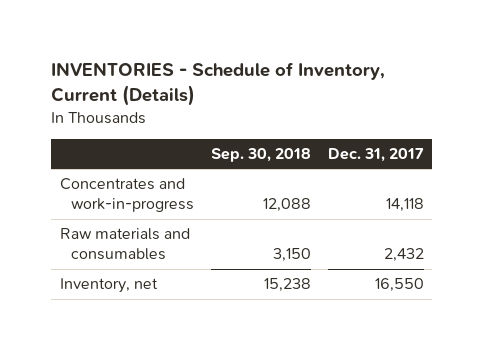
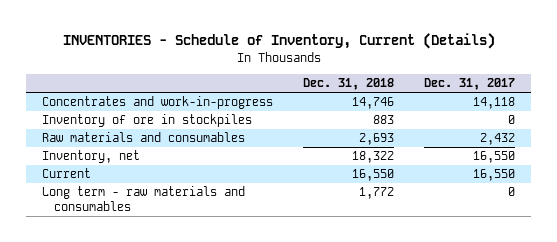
[211,147,312,162] Sep. 30, 2018 -> none
none -> [303,78,395,91] Dec. 31, 2018
none -> [41,114,252,128] Inventory of ore in stockpiles
none -> [41,168,91,179] Current
none -> [41,186,245,211] Long term - raw materials and consumables

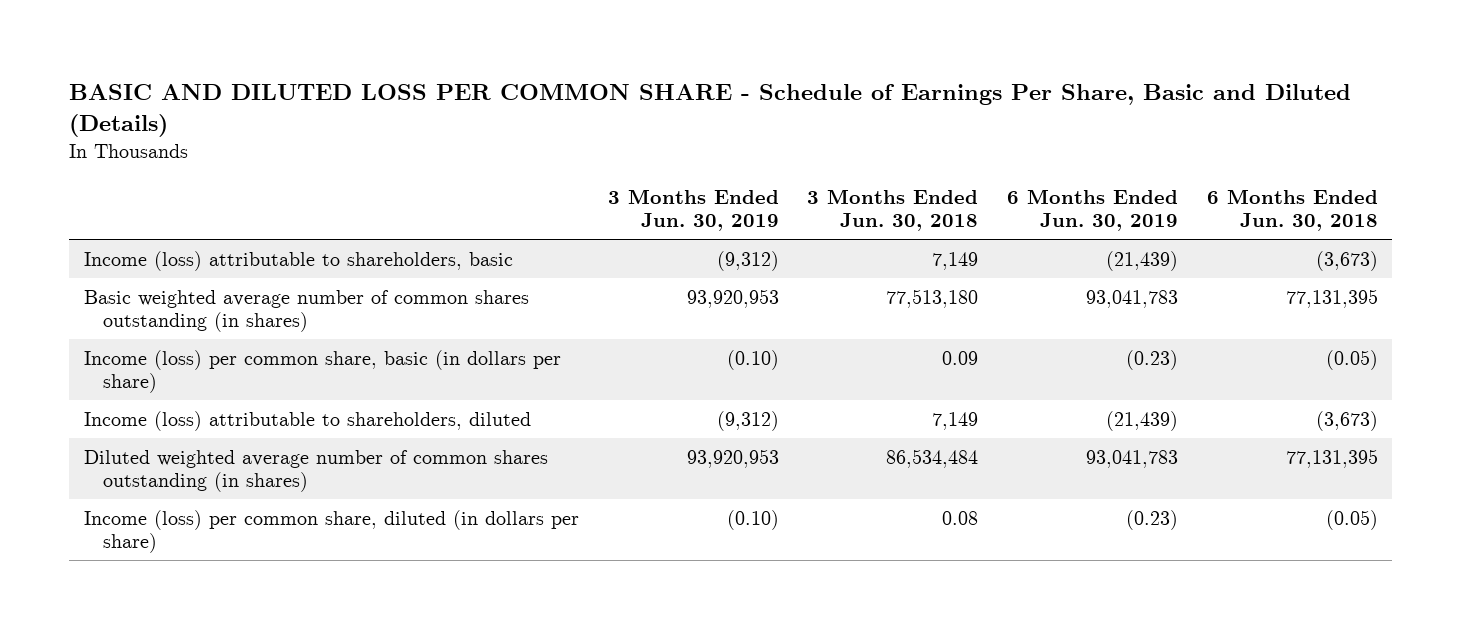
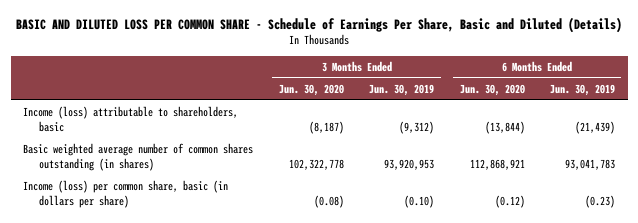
[807,189,979,232] 3 Months Ended Jun. 30, 2018 -> none
[1206,189,1378,232] 6 Months Ended Jun. 30, 2018 -> none
none -> [278,83,344,96] Jun. 30, 2020
none -> [459,83,525,96] Jun. 30, 2020
[83,411,531,432] Income (loss) attributable to shareholders, diluted -> none
[83,450,548,492] Diluted weighted average number of common shares outstanding (in shares) -> none
[83,510,579,553] Income (loss) per common share, diluted (in dollars per share) -> none

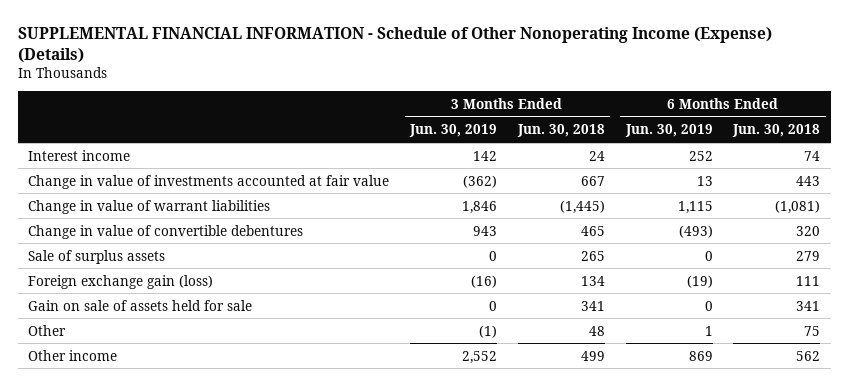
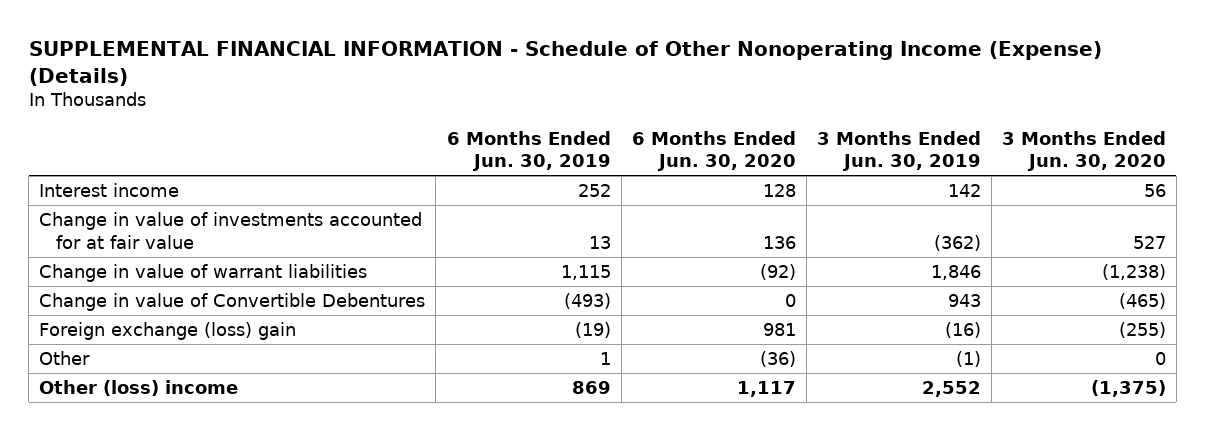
[516,124,605,138] Jun. 30, 2018 -> none
[732,124,821,138] Jun. 30, 2018 -> none
none -> [631,130,796,171] 6 Months Ended Jun. 30, 2020
none -> [1001,130,1166,171] 3 Months Ended Jun. 30, 2020
[28,174,390,189] Change in value of investments accounted at fair value -> [39,212,423,249] Change in value of investments accounted for at fair value
[28,249,166,264] Sale of surplus assets -> none
[28,299,253,311] Gain on sale of assets held for sale -> none
[28,224,304,239] Change in value of convertible debentures -> [39,293,426,312] Change in value of Convertible Debentures
[28,274,214,289] Foreign exchange gain (loss) -> [39,322,297,341] Foreign exchange (loss) gain
[28,349,118,361] Other income -> [39,380,239,397] Other (loss) income

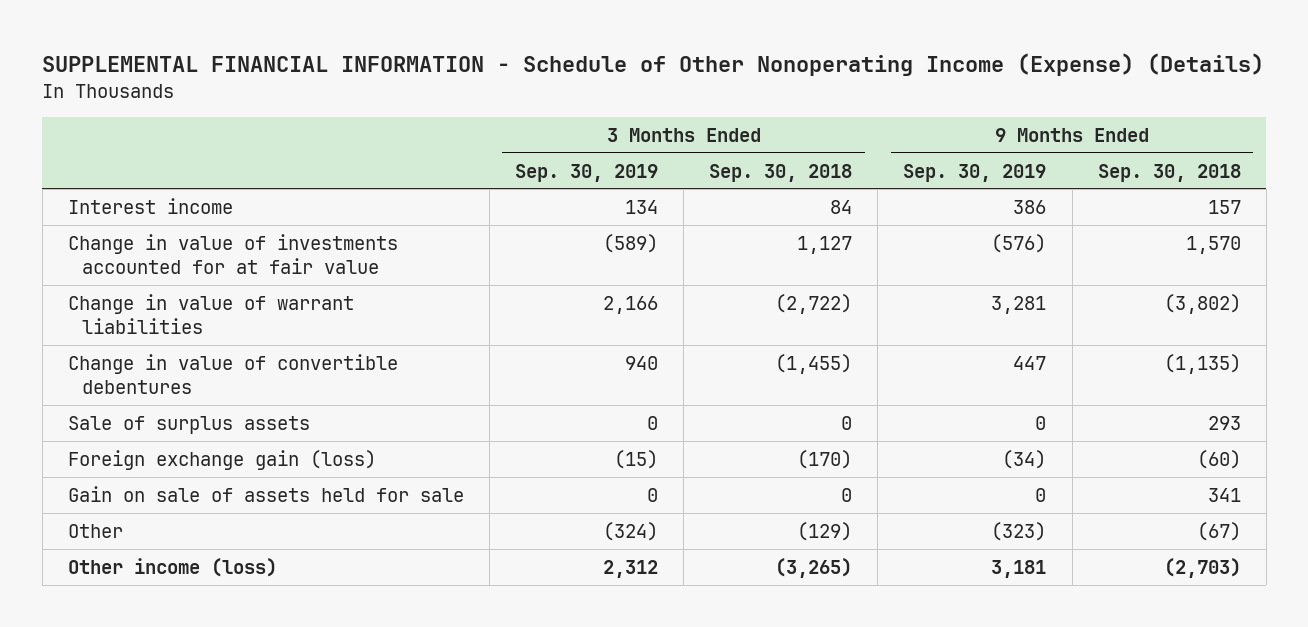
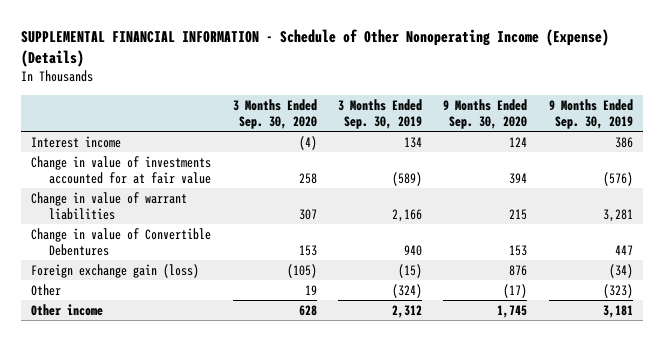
[709,163,853,182] Sep. 30, 2018 -> none
[1097,163,1241,182] Sep. 30, 2018 -> none
none -> [232,99,317,129] 3 Months Ended Sep. 30, 2020
none -> [443,99,528,129] 9 Months Ended Sep. 30, 2020
[67,415,310,434] Sale of surplus assets -> none
[67,353,398,395] Change in value of convertible debentures -> [31,228,212,256] Change in value of Convertible Debentures
[67,485,464,502] Gain on sale of assets held for sale -> none
[67,557,277,577] Other income (loss) -> [31,304,104,317] Other income

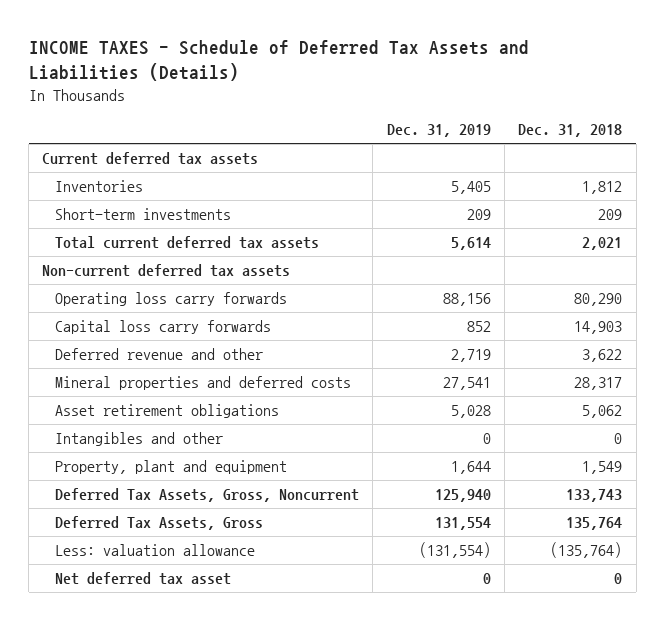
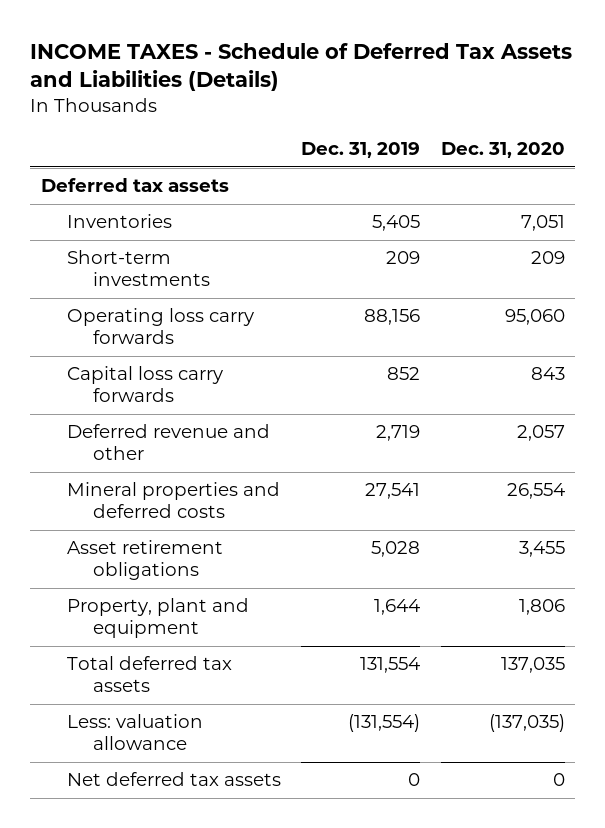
[518,124,623,138] Dec. 31, 2018 -> none
none -> [440,141,565,158] Dec. 31, 2020
[42,151,259,165] Current deferred tax assets -> [40,178,229,193] Deferred tax assets
[54,235,319,249] Total current deferred tax assets -> none
[42,263,291,277] Non-current deferred tax assets -> none
[54,431,223,446] Intangibles and other -> none
[54,487,359,502] Deferred Tax Assets, Gross, Noncurrent -> none
[54,515,263,530] Deferred Tax Assets, Gross -> [66,656,232,692] Total deferred tax assets
[54,571,231,585] Net deferred tax asset -> [66,772,281,787] Net deferred tax assets

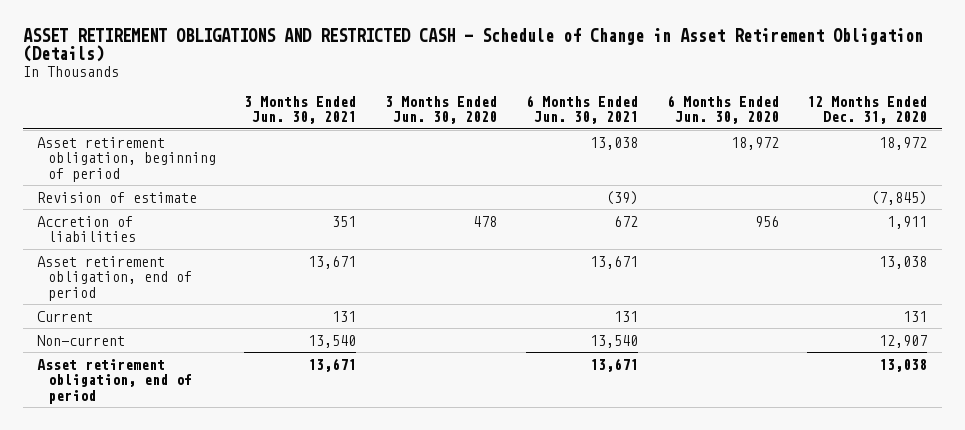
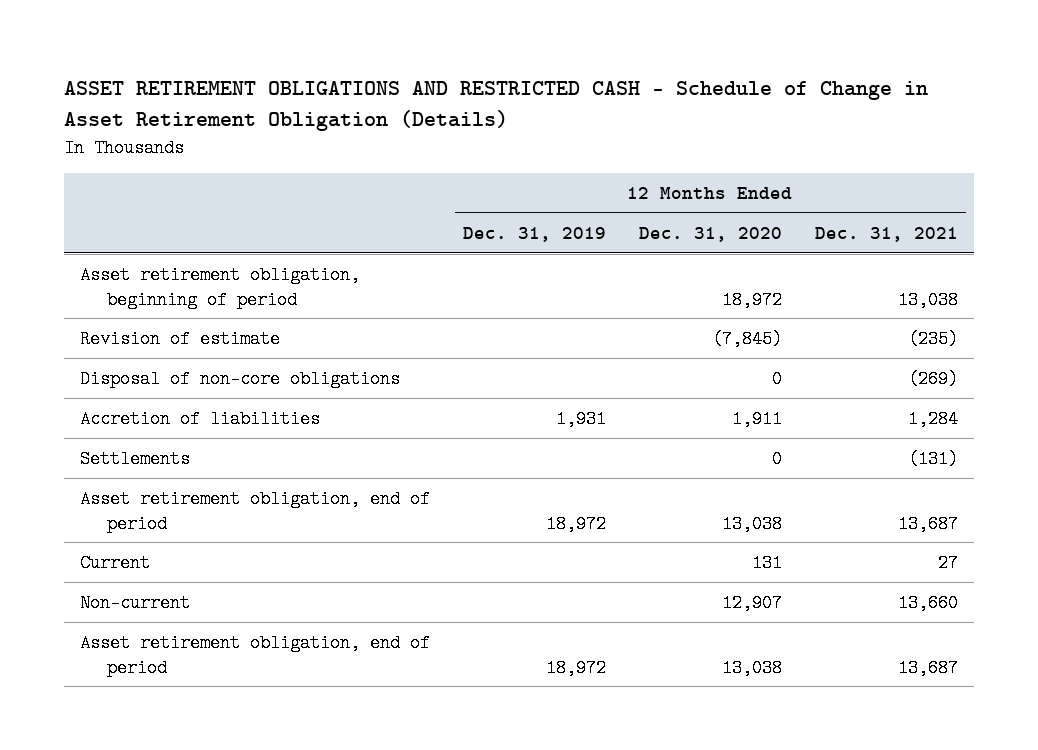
[244,95,357,125] 3 Months Ended Jun. 30, 2021 -> none
[385,95,498,125] 3 Months Ended Jun. 30, 2020 -> none
[525,94,638,125] 6 Months Ended Jun. 30, 2021 -> none
[666,94,779,125] 6 Months Ended Jun. 30, 2020 -> none
none -> [463,226,607,242] Dec. 31, 2019
none -> [814,226,958,242] Dec. 31, 2021
none -> [80,369,401,388] Disposal of non-core obligations
none -> [80,449,191,468] Settlements

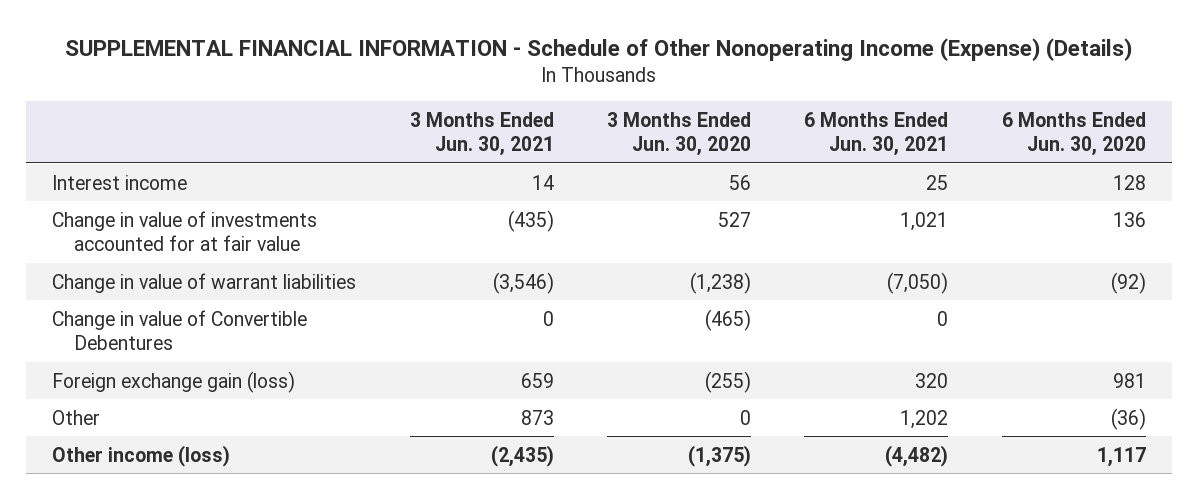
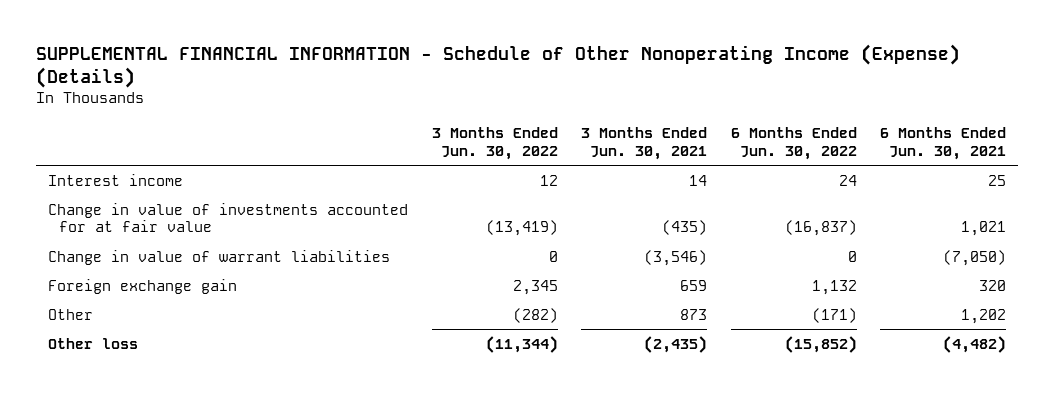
[607,111,752,157] 3 Months Ended Jun. 30, 2020 -> none
[1001,111,1146,157] 6 Months Ended Jun. 30, 2020 -> none
none -> [431,127,558,160] 3 Months Ended Jun. 30, 2022
none -> [730,127,857,160] 6 Months Ended Jun. 30, 2022
[52,309,308,350] Change in value of Convertible Debentures -> none
[52,370,296,393] Foreign exchange gain (loss) -> [48,278,238,294] Foreign exchange gain
[52,444,231,467] Other income (loss) -> [48,337,139,349] Other loss

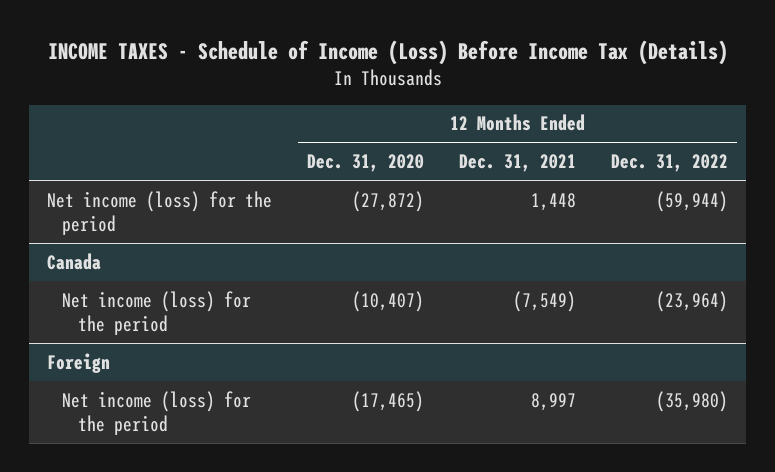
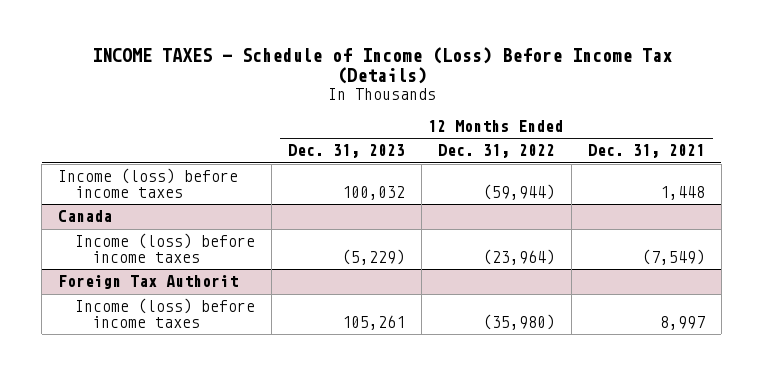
[306,154,424,173] Dec. 31, 2020 -> none
none -> [287,144,405,159] Dec. 31, 2023
[46,190,272,236] Net income (loss) for the period -> [58,168,239,198] Income (loss) before income taxes
[62,290,252,336] Net income (loss) for the period -> [74,233,255,263] Income (loss) before income taxes
[46,352,110,373] Foreign -> [58,275,239,290] Foreign Tax Authorit
[62,390,252,436] Net income (loss) for the period -> [74,298,255,328] Income (loss) before income taxes

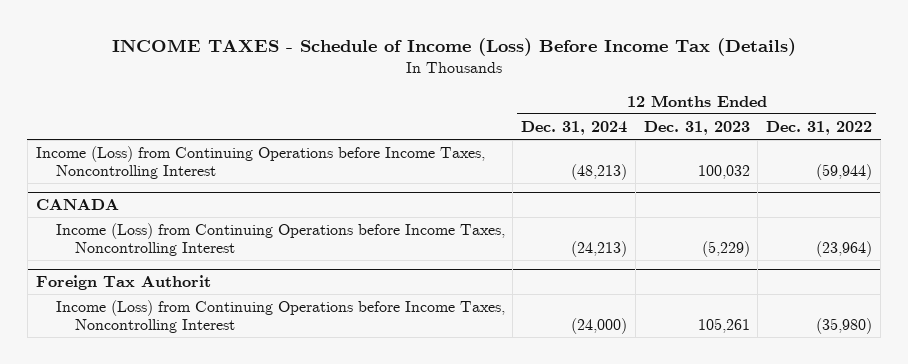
[587,144,705,159] Dec. 31, 2021 -> none
none -> [521,120,628,135] Dec. 31, 2024
[58,168,239,198] Income (loss) before income taxes -> [35,146,485,180] Income (Loss) from Continuing Operations before Income Taxes, Noncontrolling Interest
[58,210,113,223] Canada -> [35,199,119,211] CANADA
[74,233,255,263] Income (loss) before income taxes -> [55,223,505,257] Income (Loss) from Continuing Operations before Income Taxes, Noncontrolling Interest
[74,298,255,328] Income (loss) before income taxes -> [55,300,505,334] Income (Loss) from Continuing Operations before Income Taxes, Noncontrolling Interest

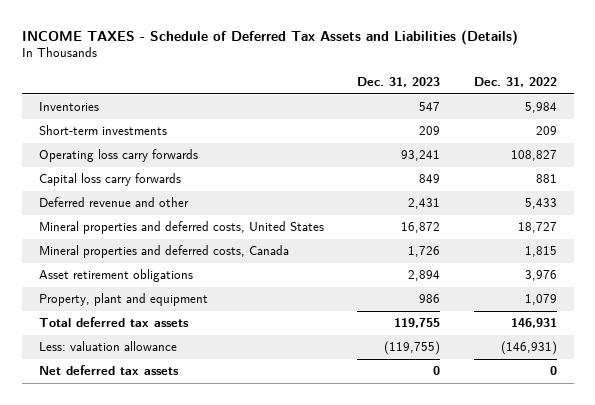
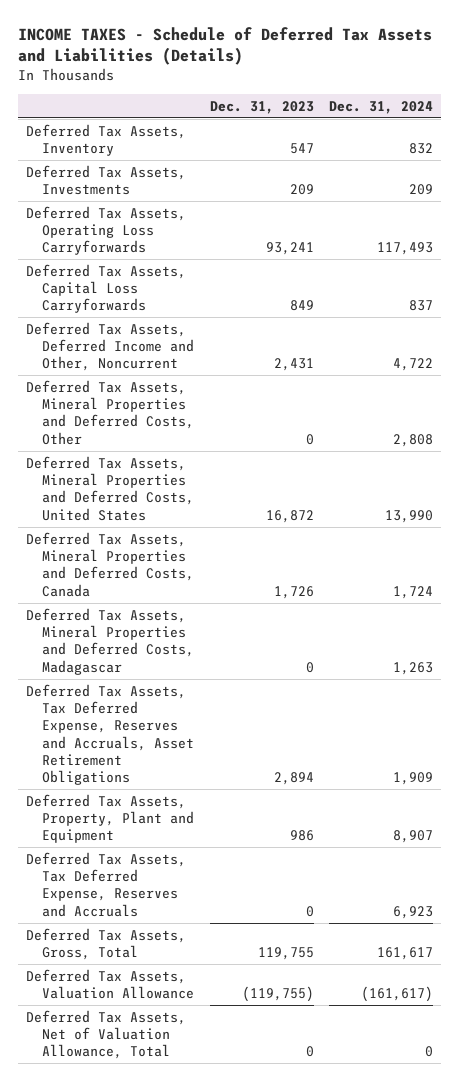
[473,77,557,88] Dec. 31, 2022 -> none
none -> [328,100,433,114] Dec. 31, 2024
[38,102,99,112] Inventories -> [25,123,186,156] Deferred Tax Assets, Inventory
[38,125,167,136] Short-term investments -> [25,164,186,195] Deferred Tax Assets, Investments
[38,149,198,163] Operating loss carry forwards -> [25,205,186,256] Deferred Tax Assets, Operating Loss Carryforwards
[38,173,181,187] Capital loss carry forwards -> [25,263,186,314] Deferred Tax Assets, Capital Loss Carryforwards
[38,197,189,208] Deferred revenue and other -> [25,321,195,372] Deferred Tax Assets, Deferred Income and Other, Noncurrent
none -> [25,379,195,445] Deferred Tax Assets, Mineral Properties and Deferred Costs, Other
[38,221,324,235] Mineral properties and deferred costs, United States -> [25,455,195,521] Deferred Tax Assets, Mineral Properties and Deferred Costs, United States
[38,245,289,259] Mineral properties and deferred costs, Canada -> [25,531,195,597] Deferred Tax Assets, Mineral Properties and Deferred Costs, Canada
none -> [25,607,195,675] Deferred Tax Assets, Mineral Properties and Deferred Costs, Madagascar
[38,269,193,283] Asset retirement obligations -> [25,683,195,786] Deferred Tax Assets, Tax Deferred Expense, Reserves and Accruals, Asset Retirement Obligations
[38,293,208,307] Property, plant and equipment -> [25,793,195,844] Deferred Tax Assets, Property, Plant and Equipment
none -> [25,851,186,917] Deferred Tax Assets, Tax Deferred Expense, Reserves and Accruals
[38,317,189,328] Total deferred tax assets -> [25,927,186,960] Deferred Tax Assets, Gross, Total
[38,341,177,352] Less: valuation allowance -> [25,968,195,999] Deferred Tax Assets, Valuation Allowance
[38,365,179,376] Net deferred tax assets -> [25,1009,186,1060] Deferred Tax Assets, Net of Valuation Allowance, Total

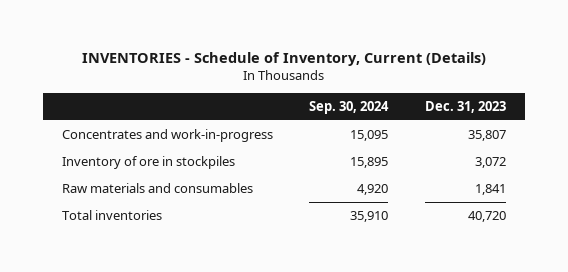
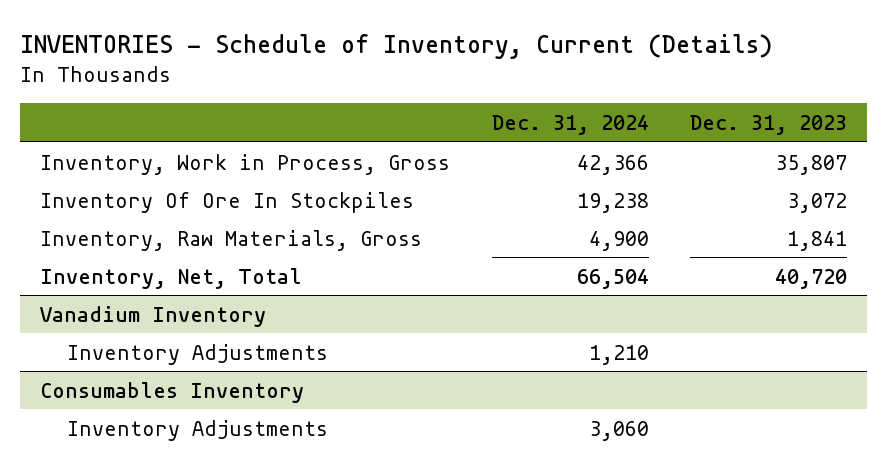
[309,100,390,114] Sep. 30, 2024 -> none
none -> [491,114,649,135] Dec. 31, 2024
[61,128,273,142] Concentrates and work-in-progress -> [40,153,451,175] Inventory, Work in Process, Gross
[61,155,235,169] Inventory of ore in stockpiles -> [40,191,415,213] Inventory Of Ore In Stockpiles
[61,182,253,193] Raw materials and consumables -> [40,229,423,251] Inventory, Raw Materials, Gross
[61,209,162,220] Total inventories -> [40,267,303,289] Inventory, Net, Total
none -> [40,305,267,327] Vanadium Inventory
none -> [66,343,328,365] Inventory Adjustments
none -> [40,381,305,403] Consumables Inventory
none -> [66,419,328,441] Inventory Adjustments

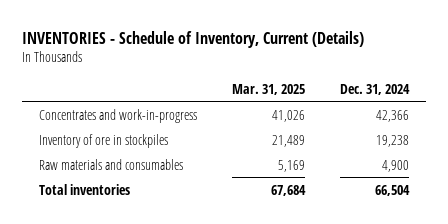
[689,114,847,135] Dec. 31, 2023 -> none
none -> [232,83,306,95] Mar. 31, 2025
[40,305,267,327] Vanadium Inventory -> none
[66,343,328,365] Inventory Adjustments -> none
[40,381,305,403] Consumables Inventory -> none
[66,419,328,441] Inventory Adjustments -> none
[40,153,451,175] Inventory, Work in Process, Gross -> [39,108,198,123] Concentrates and work-in-progress
[40,191,415,213] Inventory Of Ore In Stockpiles -> [39,133,169,148] Inventory of ore in stockpiles
[40,229,423,251] Inventory, Raw Materials, Gross -> [39,158,184,170] Raw materials and consumables
[40,267,303,289] Inventory, Net, Total -> [39,183,131,195] Total inventories

